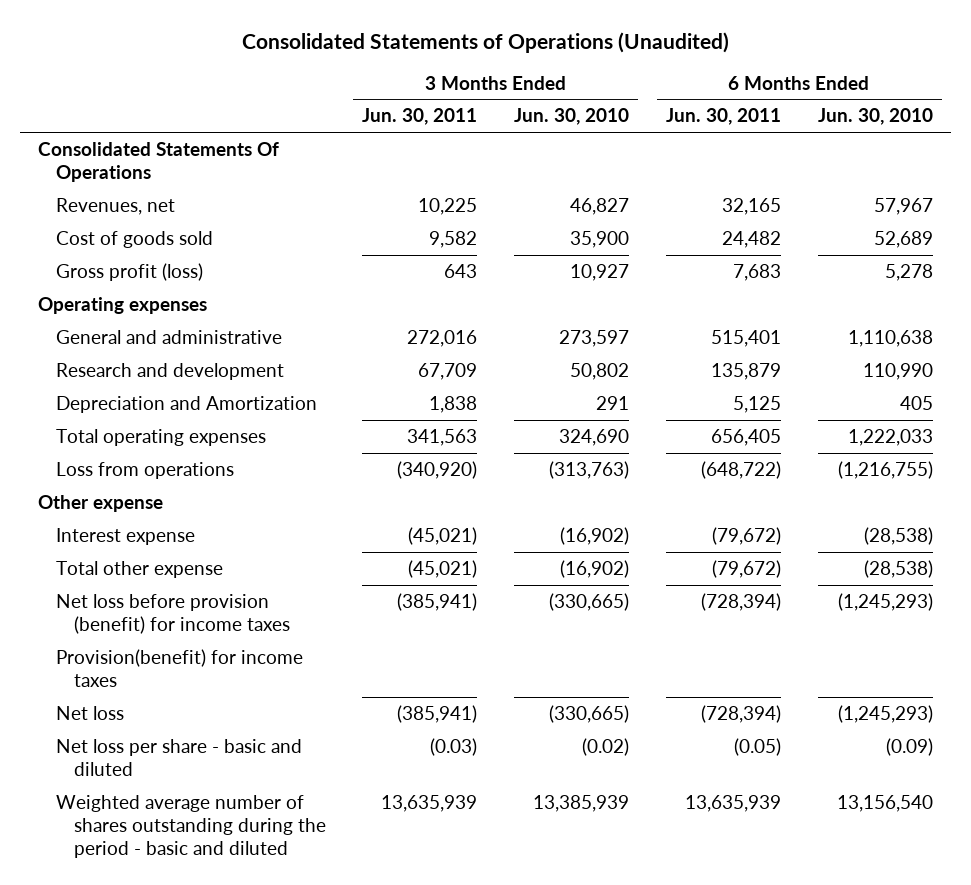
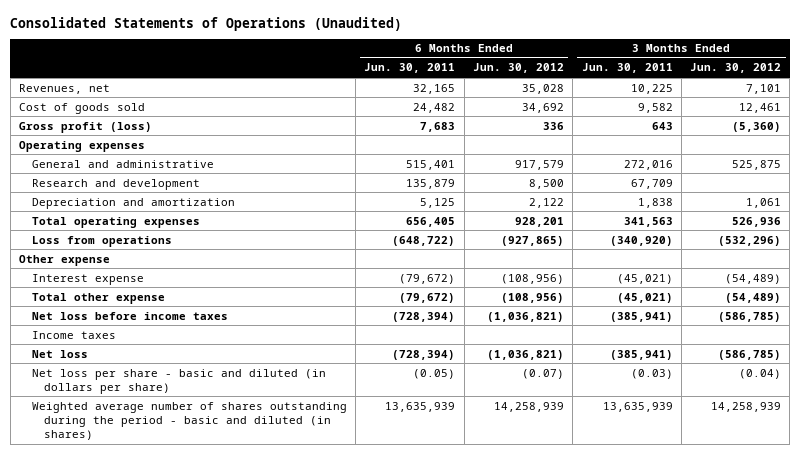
[514,108,630,126] Jun. 30, 2010 -> none
[817,108,933,126] Jun. 30, 2010 -> none
none -> [472,63,564,74] Jun. 30, 2012
none -> [690,63,782,74] Jun. 30, 2012
[38,141,280,182] Consolidated Statements Of Operations -> none
[55,395,317,413] Depreciation and Amortization -> [31,197,235,209] Depreciation and amortization
[55,593,290,634] Net loss before provision (benefit) for income taxes -> [31,311,228,320] Net loss before income taxes
[55,648,303,687] Provision(benefit) for income taxes -> [31,330,116,339] Income taxes
[55,738,302,776] Net loss per share - basic and diluted -> [31,368,326,394] Net loss per share - basic and diluted (in dollars per share)
[55,794,326,859] Weighted average number of shares outstanding during the period - basic and diluted -> [31,401,347,441] Weighted average number of shares outstanding during the period - basic and diluted (in shares)

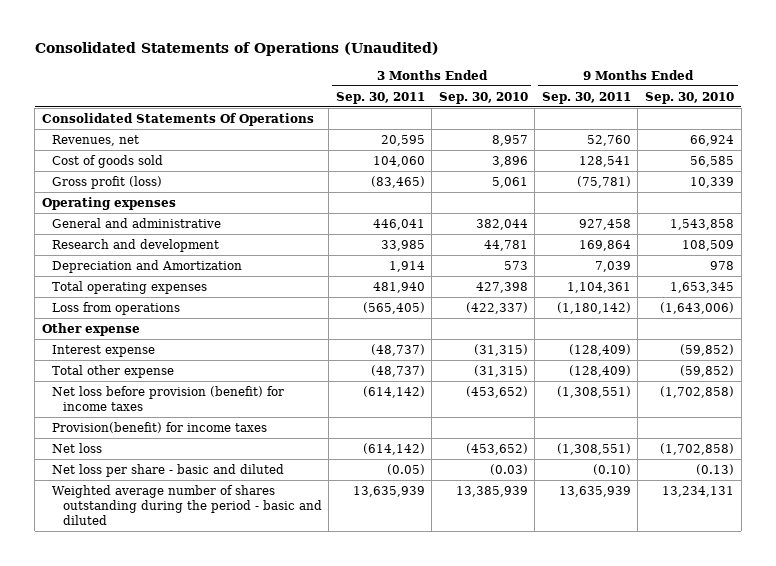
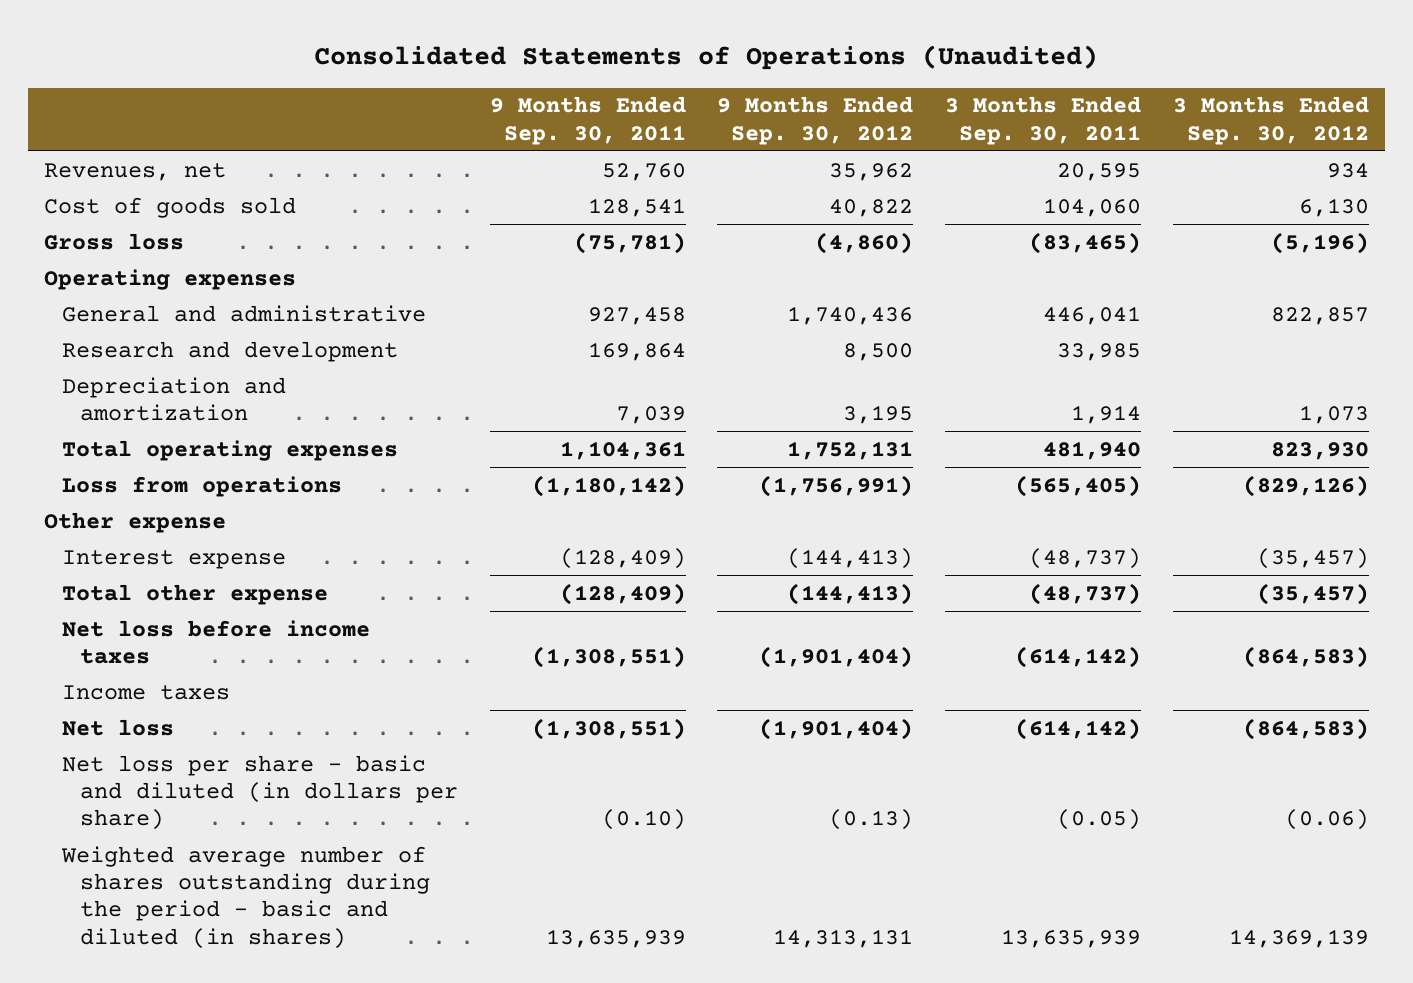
[438,91,528,104] Sep. 30, 2010 -> none
[644,91,734,104] Sep. 30, 2010 -> none
none -> [717,96,914,145] 9 Months Ended Sep. 30, 2012
none -> [1172,96,1369,145] 3 Months Ended Sep. 30, 2012
[41,112,314,126] Consolidated Statements Of Operations -> none
[52,175,163,189] Gross profit (loss) -> [43,232,184,250] Gross loss
[52,259,243,273] Depreciation and Amortization -> [61,376,286,422] Depreciation and amortization
[52,385,285,412] Net loss before provision (benefit) for income taxes -> [61,619,370,665] Net loss before income taxes
[52,421,268,433] Provision(benefit) for income taxes -> [61,684,230,700] Income taxes
[52,463,285,477] Net loss per share - basic and diluted -> [61,754,459,831] Net loss per share - basic and diluted (in dollars per share)
[52,484,322,526] Weighted average number of shares outstanding during the period - basic and diluted -> [60,845,431,949] Weighted average number of shares outstanding during the period - basic and diluted (in shares)

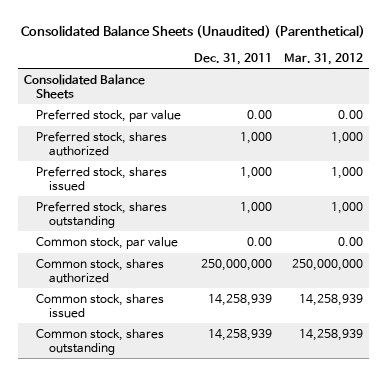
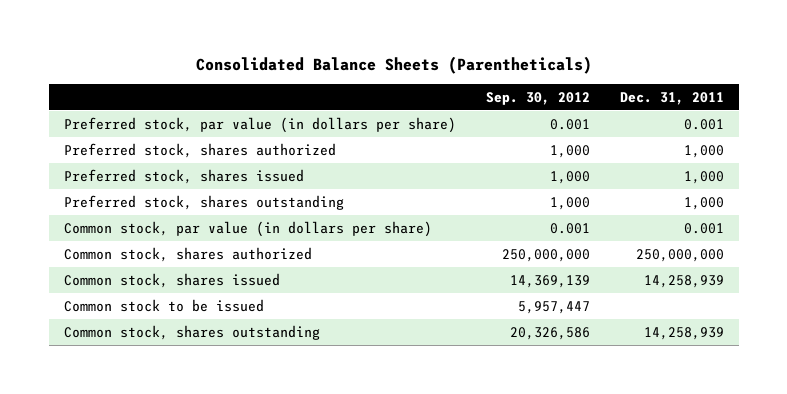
[21,24,366,38] Consolidated Balance Sheets (Unaudited) (Parenthetical) -> [195,56,592,75] Consolidated Balance Sheets (Parentheticals)
[283,52,363,65] Mar. 31, 2012 -> none
none -> [485,91,590,105] Sep. 30, 2012
[23,73,145,99] Consolidated Balance Sheets -> none
[36,108,182,122] Preferred stock, par value -> [63,116,456,133] Preferred stock, par value (in dollars per share)
[246,109,272,119] 0.00 -> [683,118,724,130] 0.001
[36,236,179,249] Common stock, par value -> [63,220,432,237] Common stock, par value (in dollars per share)
[246,236,272,246] 0.00 -> [683,222,724,234] 0.001
none -> [63,298,264,312] Common stock to be issued

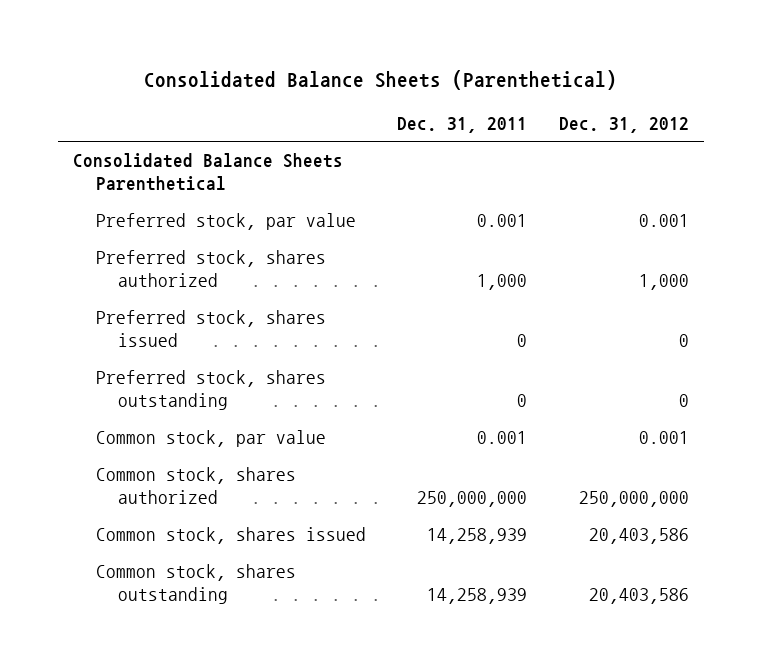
[195,56,592,75] Consolidated Balance Sheets (Parentheticals) -> [143,70,617,91] Consolidated Balance Sheets (Parenthetical)
[485,91,590,105] Sep. 30, 2012 -> none
none -> [558,116,689,133] Dec. 31, 2012
none -> [73,153,344,192] Consolidated Balance Sheets Parenthetical
[63,116,456,133] Preferred stock, par value (in dollars per share) -> [95,213,356,231] Preferred stock, par value
[683,170,724,184] 1,000 -> [517,334,528,348] 0
[683,196,724,210] 1,000 -> [517,394,528,408] 0
[63,220,432,237] Common stock, par value (in dollars per share) -> [95,430,326,448] Common stock, par value
[63,298,264,312] Common stock to be issued -> none

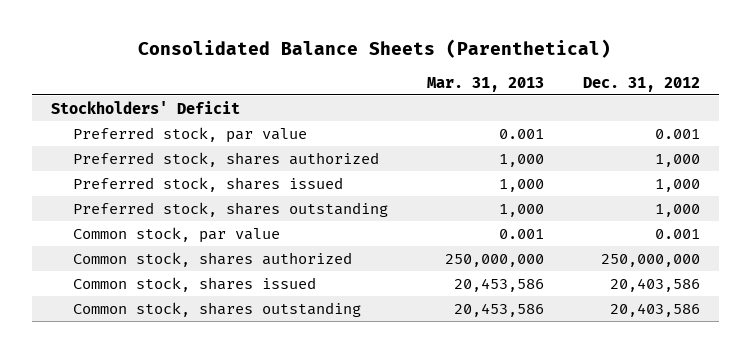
[397,116,528,133] Dec. 31, 2011 -> none
none -> [427,76,545,92] Mar. 31, 2013
[73,153,344,192] Consolidated Balance Sheets Parenthetical -> none
none -> [50,100,240,114] Stockholders' Deficit
[678,334,689,348] 0 -> [654,178,700,192] 1,000
[678,394,689,408] 0 -> [654,203,700,217] 1,000

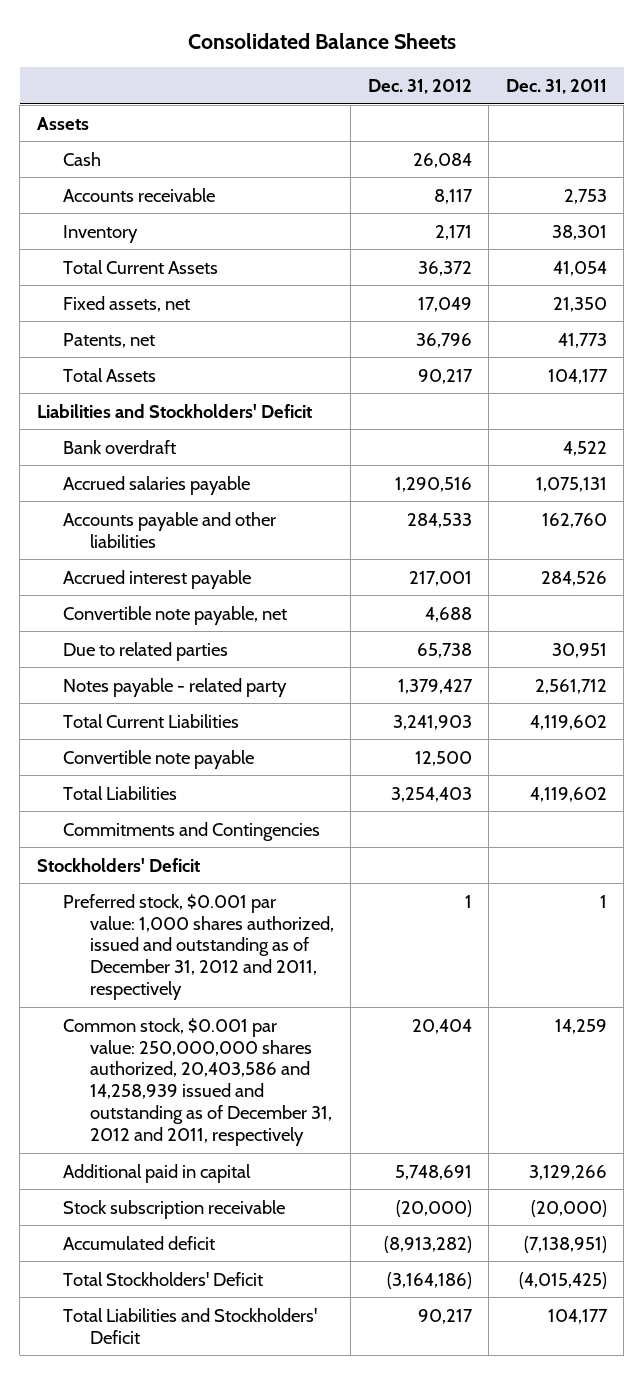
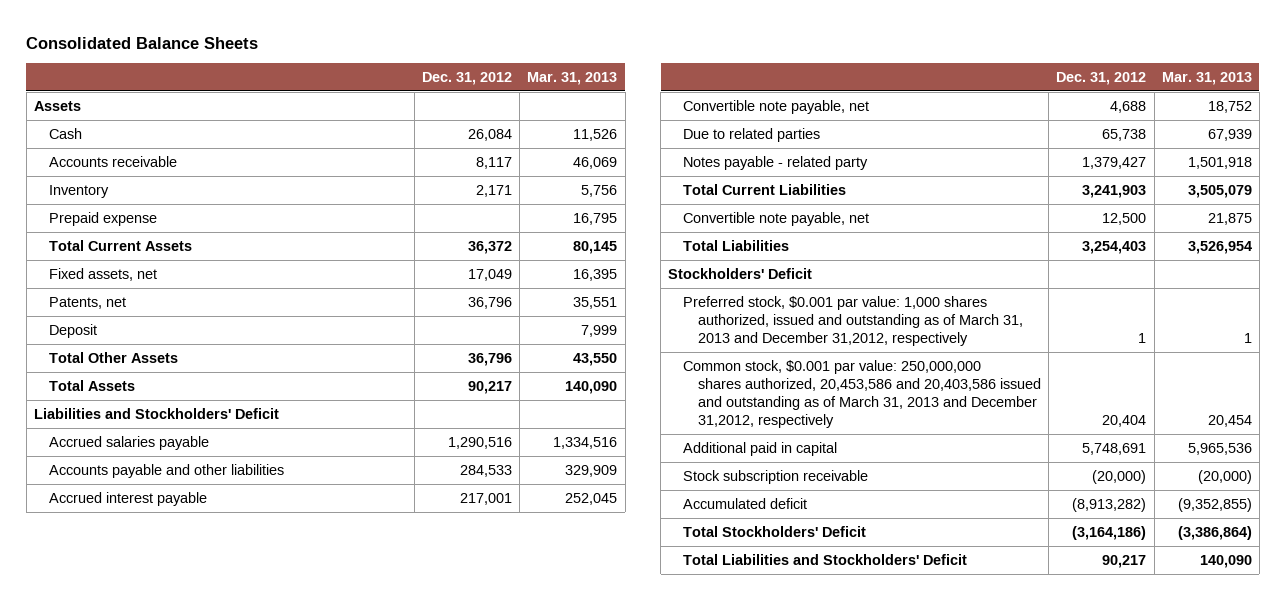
[505,78,607,94] Dec. 31, 2011 -> none
none -> [527,71,618,85] Mar. 31, 2013
none -> [48,211,157,226] Prepaid expense
none -> [48,323,97,338] Deposit
none -> [48,351,178,363] Total Other Assets
[63,439,177,454] Bank overdraft -> none
[63,749,255,769] Convertible note payable -> [683,211,870,226] Convertible note payable, net
[63,821,321,841] Commitments and Contingencies -> none
[63,893,334,1001] Preferred stock, $0.001 par value: 1,000 shares authorized, issued and outstanding as of December 31, 2012 and 2011, respectively -> [683,295,1024,346] Preferred stock, $0.001 par value: 1,000 shares authorized, issued and outstanding as of March 31, 2013 and December 31,2012, respectively
[63,1017,332,1147] Common stock, $0.001 par value: 250,000,000 shares authorized, 20,403,586 and 14,258,939 issued and outstanding as of December 31, 2012 and 2011, respectively -> [683,359,1042,428] Common stock, $0.001 par value: 250,000,000 shares authorized, 20,453,586 and 20,403,586 issued and outstanding as of March 31, 2013 and December 31,2012, respectively

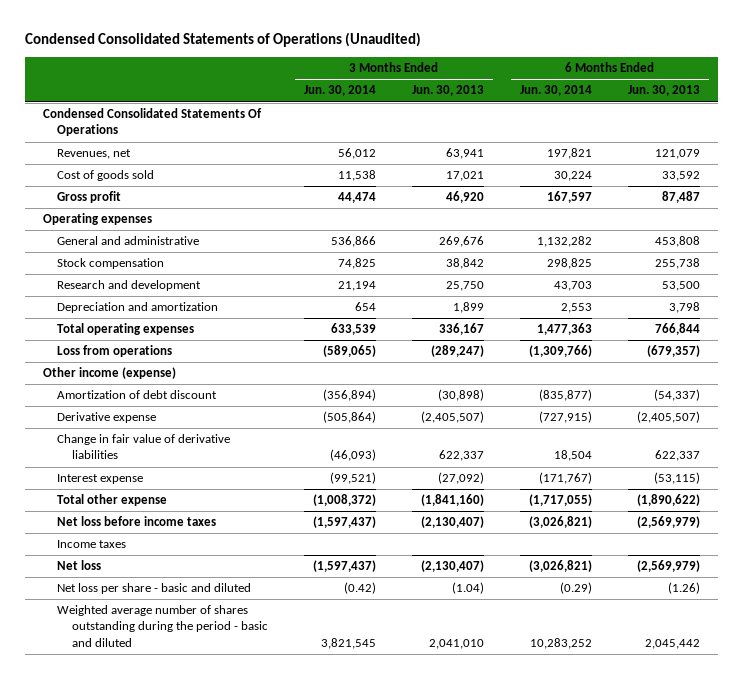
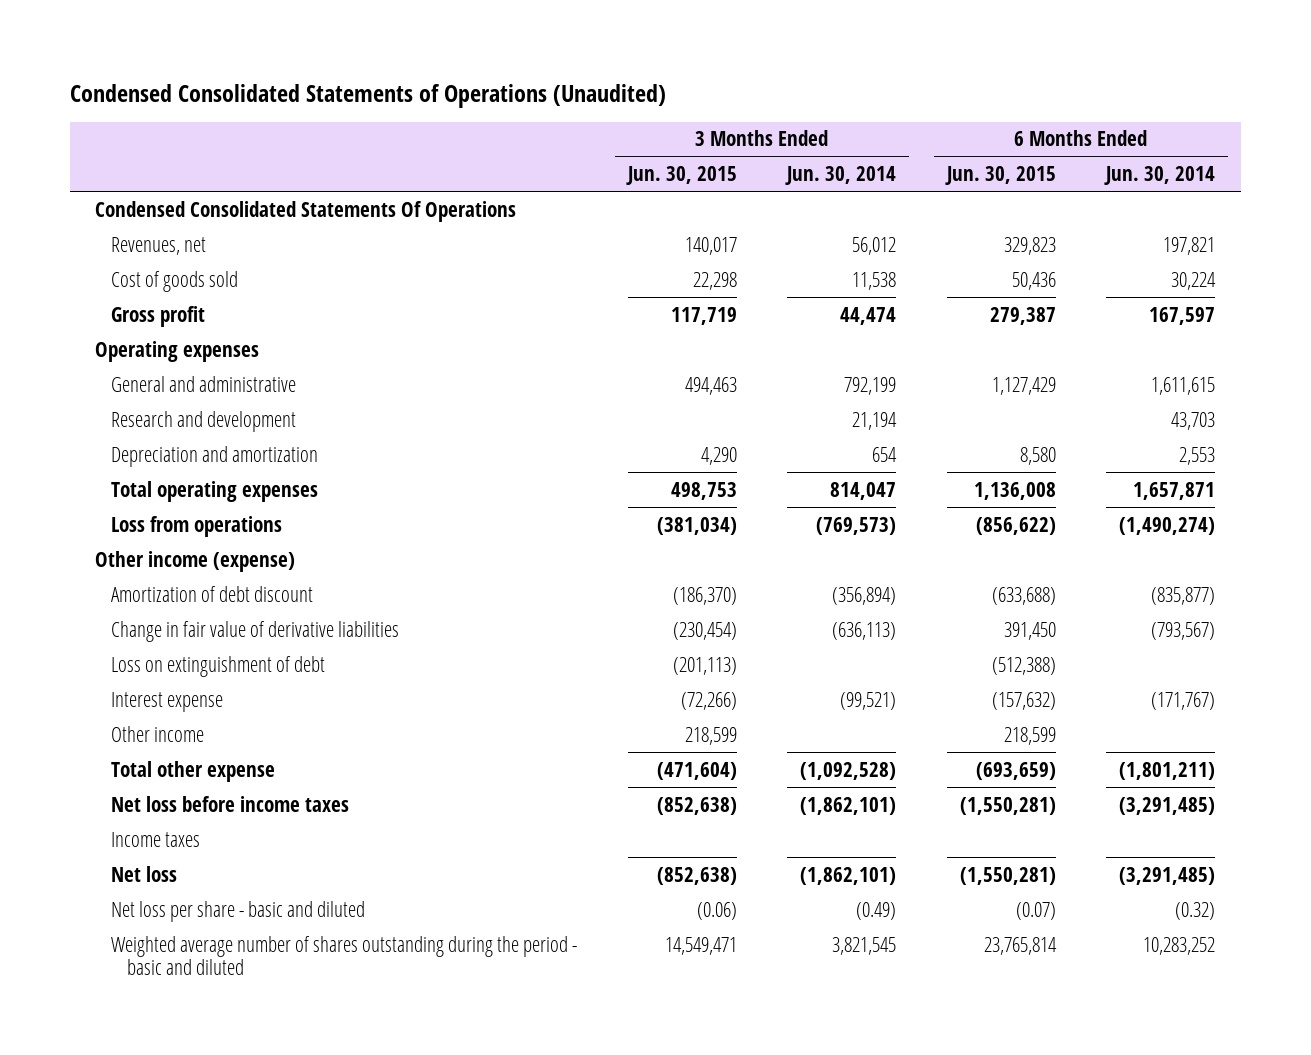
[411,85,484,97] Jun. 30, 2013 -> none
[627,85,700,97] Jun. 30, 2013 -> none
none -> [625,166,737,186] Jun. 30, 2015
none -> [944,166,1056,186] Jun. 30, 2015
[57,258,165,270] Stock compensation -> none
[330,236,376,248] 536,866 -> [844,376,897,395] 792,199
[536,236,592,248] 1,132,282 -> [1151,376,1216,395] 1,611,615
[330,323,376,336] 633,539 -> [830,481,897,500] 814,047
[536,323,592,336] 1,477,363 -> [1133,481,1216,500] 1,657,871
[322,345,376,358] (589,065) -> [816,516,897,535] (769,573)
[528,345,592,358] (1,309,766) -> [1119,516,1216,535] (1,490,274)
[57,412,157,424] Derivative expense -> none
[329,449,376,462] (46,093) -> [832,621,897,640] (636,113)
[553,450,592,462] 18,504 -> [1151,621,1216,640] (793,567)
none -> [111,655,326,677] Loss on extinguishment of debt
none -> [111,725,205,742] Other income
[312,494,376,507] (1,008,372) -> [800,761,897,780] (1,092,528)
[528,494,592,507] (1,717,055) -> [1119,761,1216,780] (1,801,211)
[312,516,376,529] (1,597,437) -> [800,796,897,815] (1,862,101)
[528,516,592,529] (3,026,821) -> [1119,796,1216,815] (3,291,485)
[312,560,376,573] (1,597,437) -> [800,866,897,885] (1,862,101)
[528,560,592,573] (3,026,821) -> [1119,866,1216,885] (3,291,485)
[343,582,376,595] (0.42) -> [856,901,897,920] (0.49)
[559,582,592,595] (0.29) -> [1175,901,1216,920] (0.32)

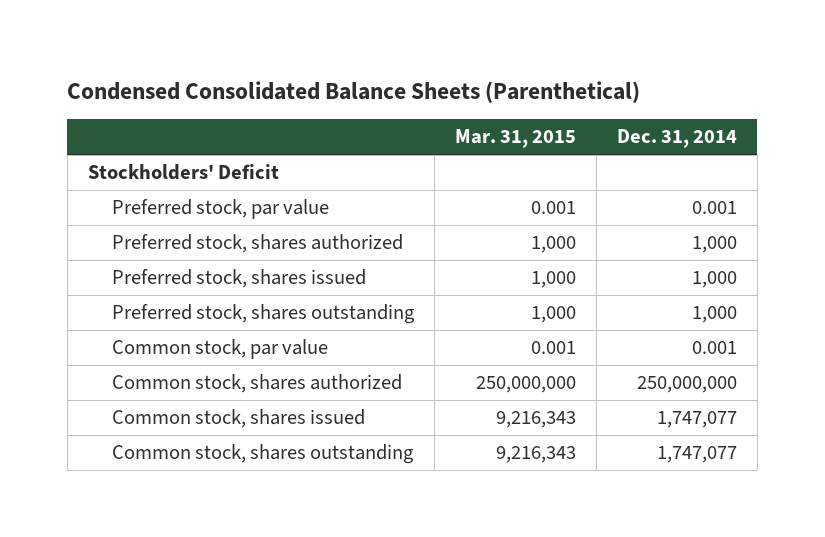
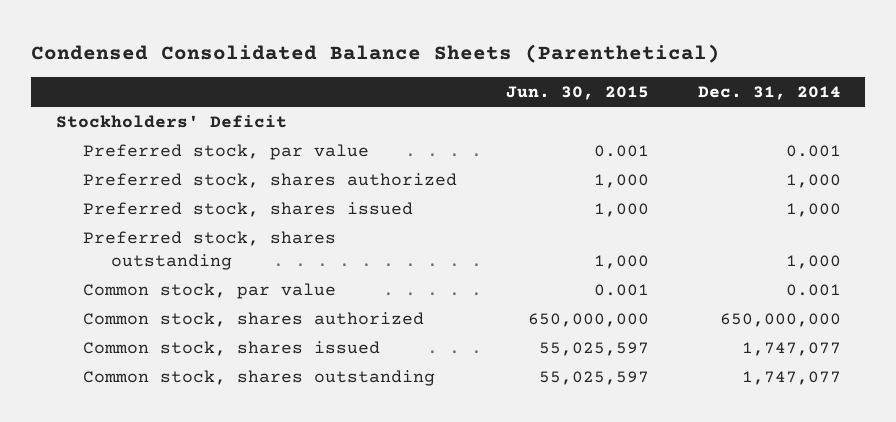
[454,129,576,149] Mar. 31, 2015 -> none
none -> [506,85,650,100] Jun. 30, 2015
[636,376,737,394] 250,000,000 -> [719,312,841,327] 650,000,000

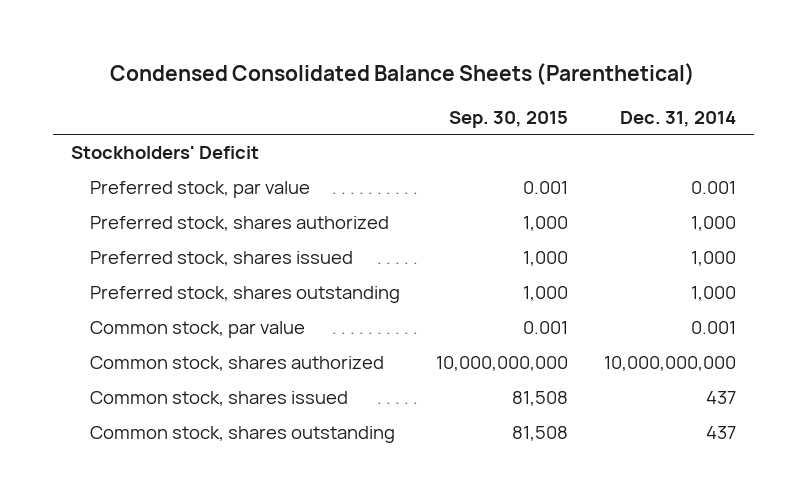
[506,85,650,100] Jun. 30, 2015 -> none
none -> [448,110,568,128] Sep. 30, 2015
[719,312,841,327] 650,000,000 -> [603,355,736,371] 10,000,000,000
[741,341,841,356] 1,747,077 -> [705,390,736,404] 437
[741,370,841,385] 1,747,077 -> [705,425,736,439] 437

